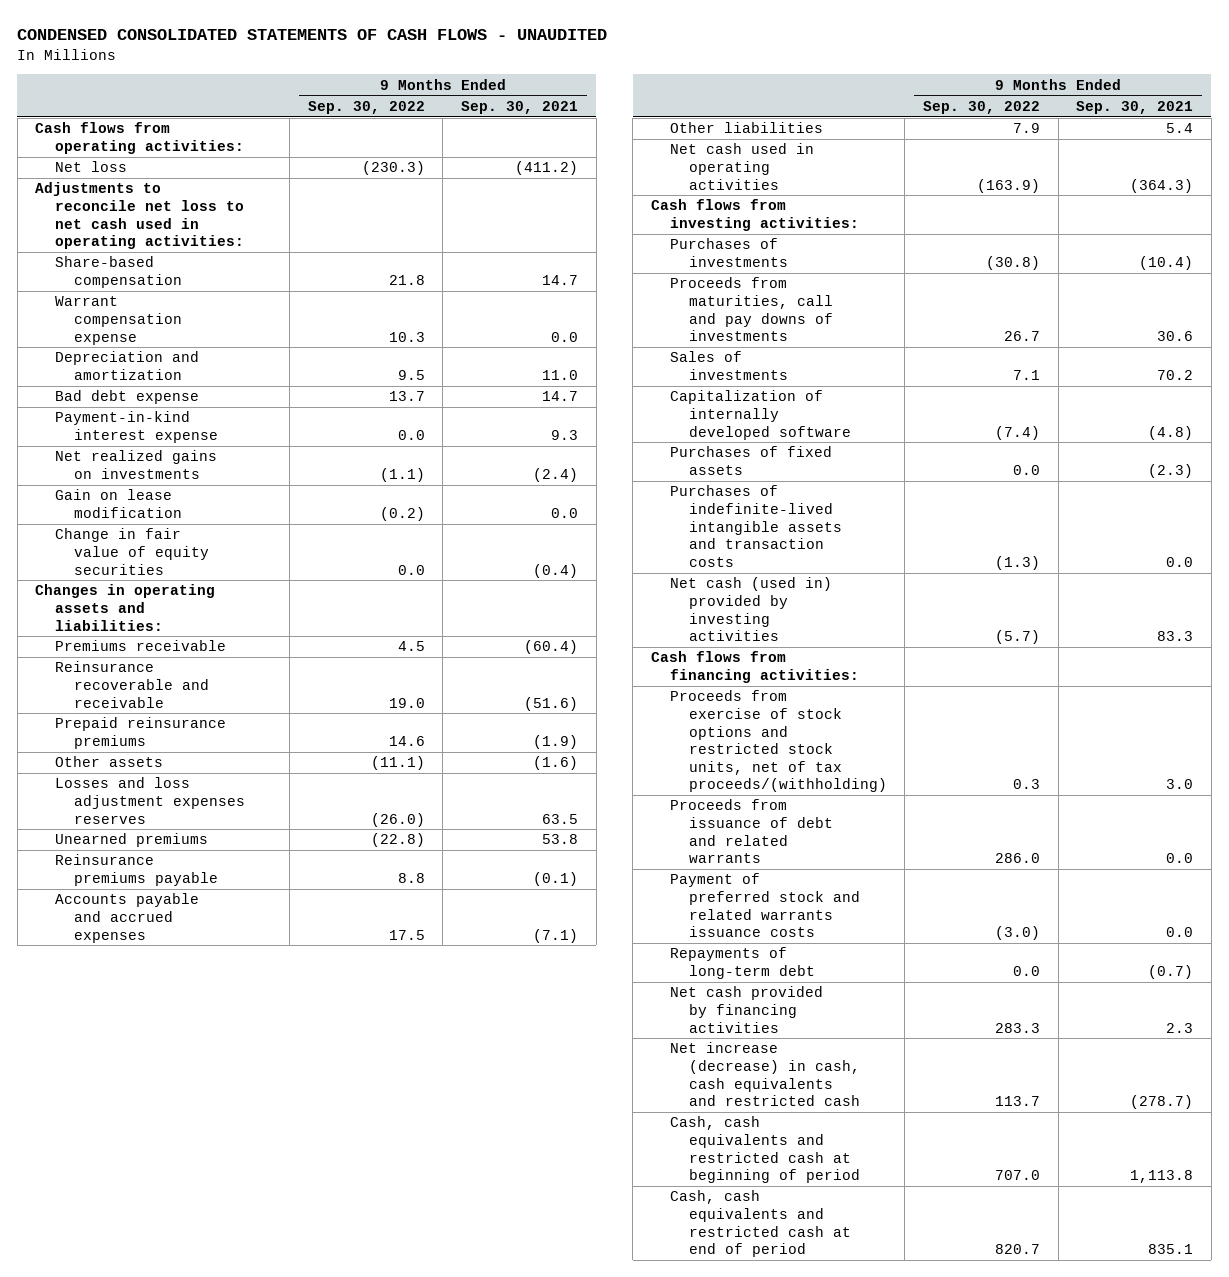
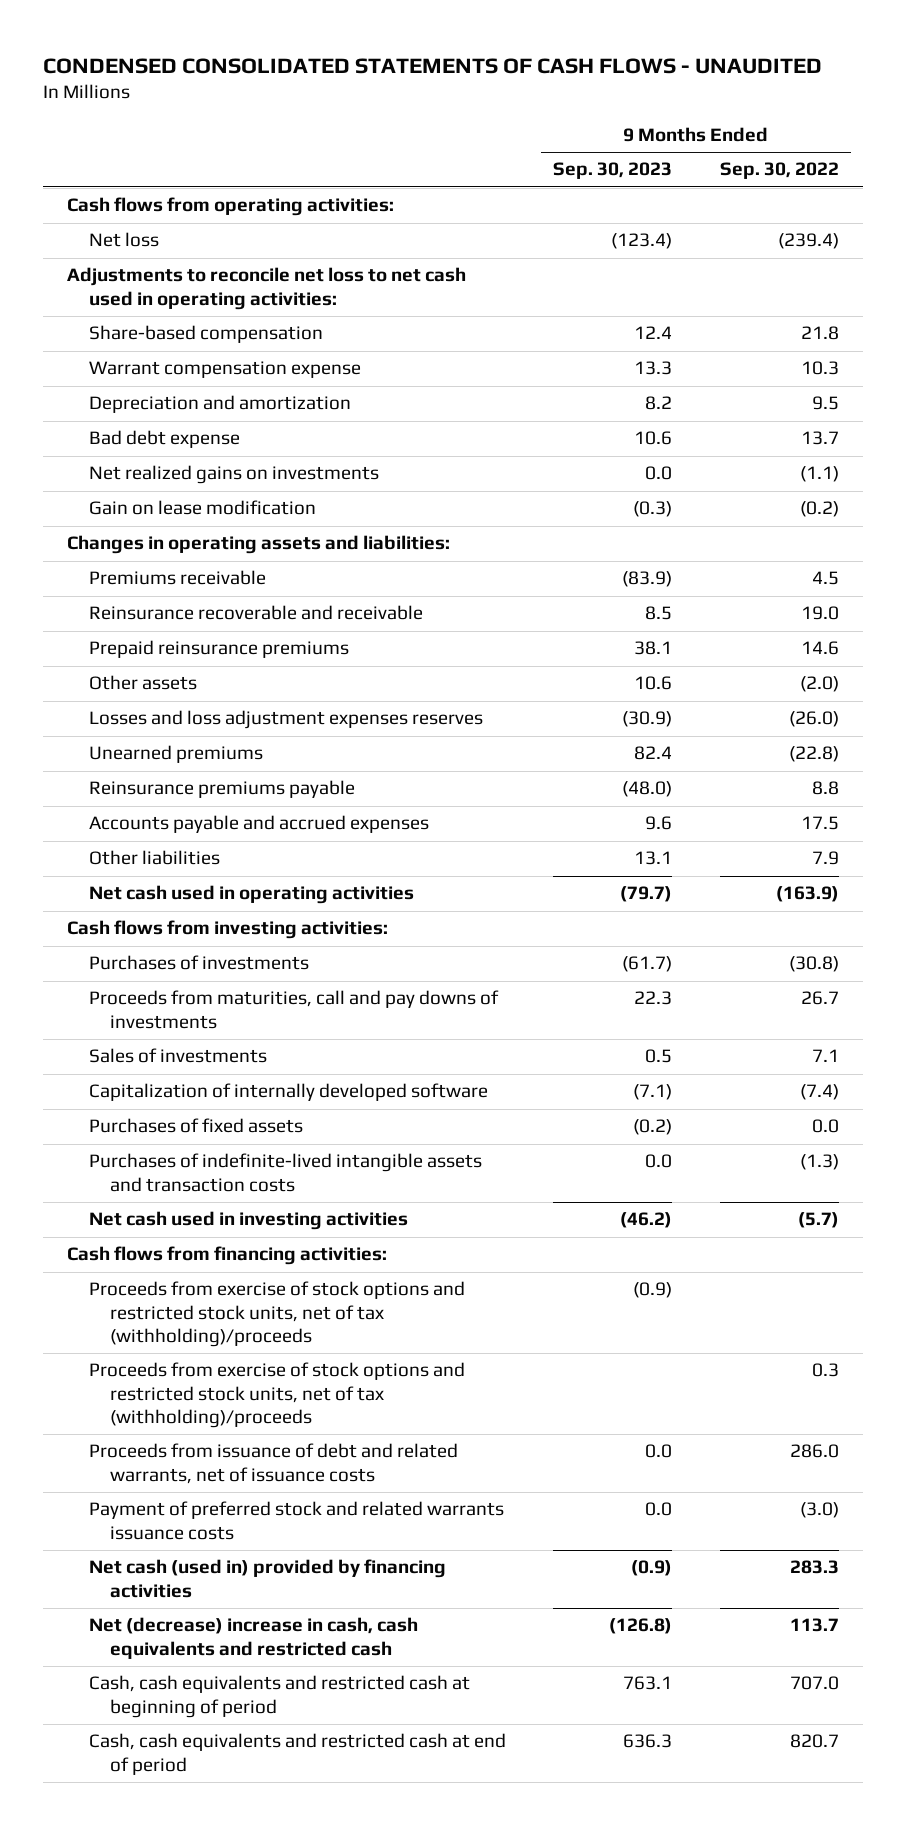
[460,100,578,114] Sep. 30, 2021 -> none
none -> [553,162,673,180] Sep. 30, 2023
[361,161,425,176] (230.3) -> [777,233,839,250] (239.4)
[54,411,218,443] Payment-in-kind interest expense -> none
[54,528,209,575] Change in fair value of equity securities -> none
[370,756,425,771] (11.1) -> [799,676,839,693] (2.0)
[669,577,832,642] Net cash (used in) provided by investing activities -> [88,1211,408,1231] Net cash used in investing activities
none -> [88,1281,465,1347] Proceeds from exercise of stock options and restricted stock units, net of tax (withholding)/proceeds
[669,690,887,793] Proceeds from exercise of stock options and restricted stock units, net of tax proceeds/(withholding) -> [88,1362,465,1428] Proceeds from exercise of stock options and restricted stock units, net of tax (withholding)/proceeds
[669,799,833,864] Proceeds from issuance of debt and related warrants -> [88,1443,458,1484] Proceeds from issuance of debt and related warrants, net of issuance costs
[669,947,815,979] Repayments of long-term debt -> none
[669,986,823,1033] Net cash provided by financing activities -> [88,1559,446,1598] Net cash (used in) provided by financing activities
[669,1042,860,1107] Net increase (decrease) in cash, cash equivalents and restricted cash -> [88,1617,418,1659] Net (decrease) increase in cash, cash equivalents and restricted cash

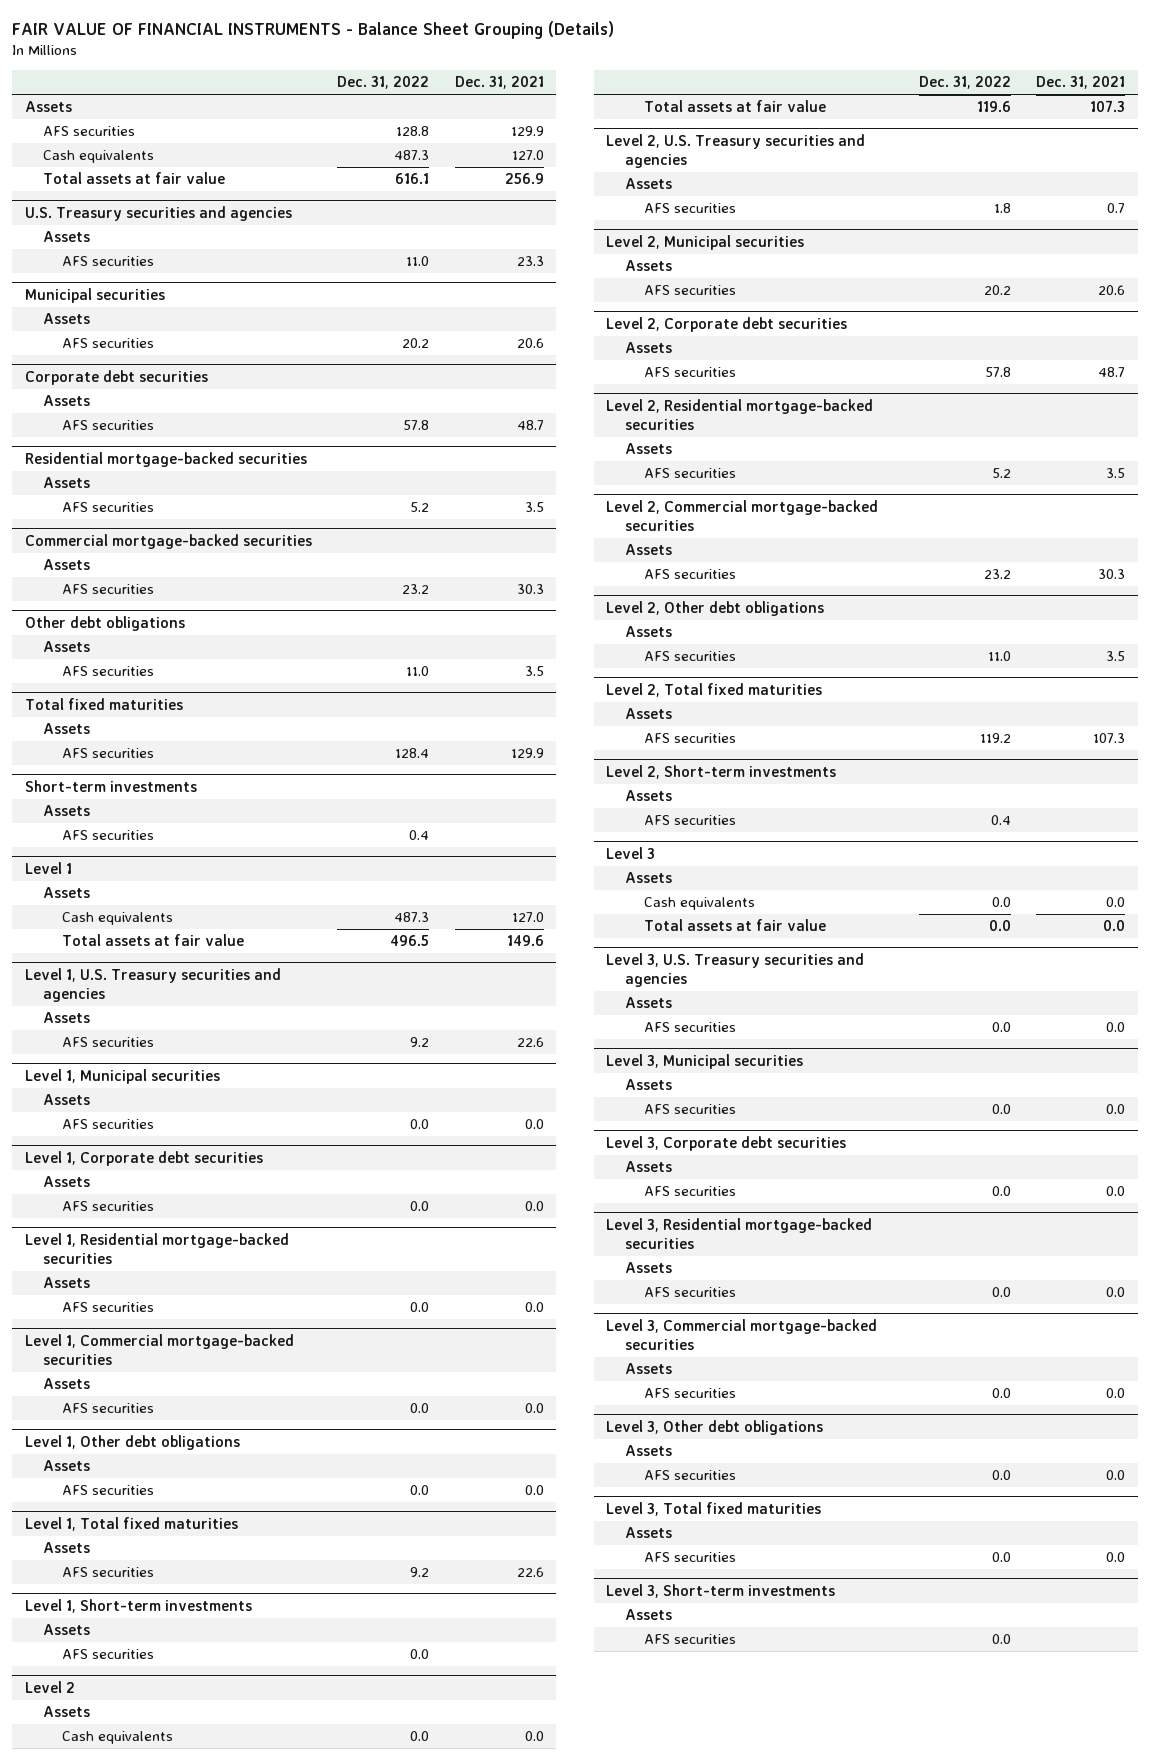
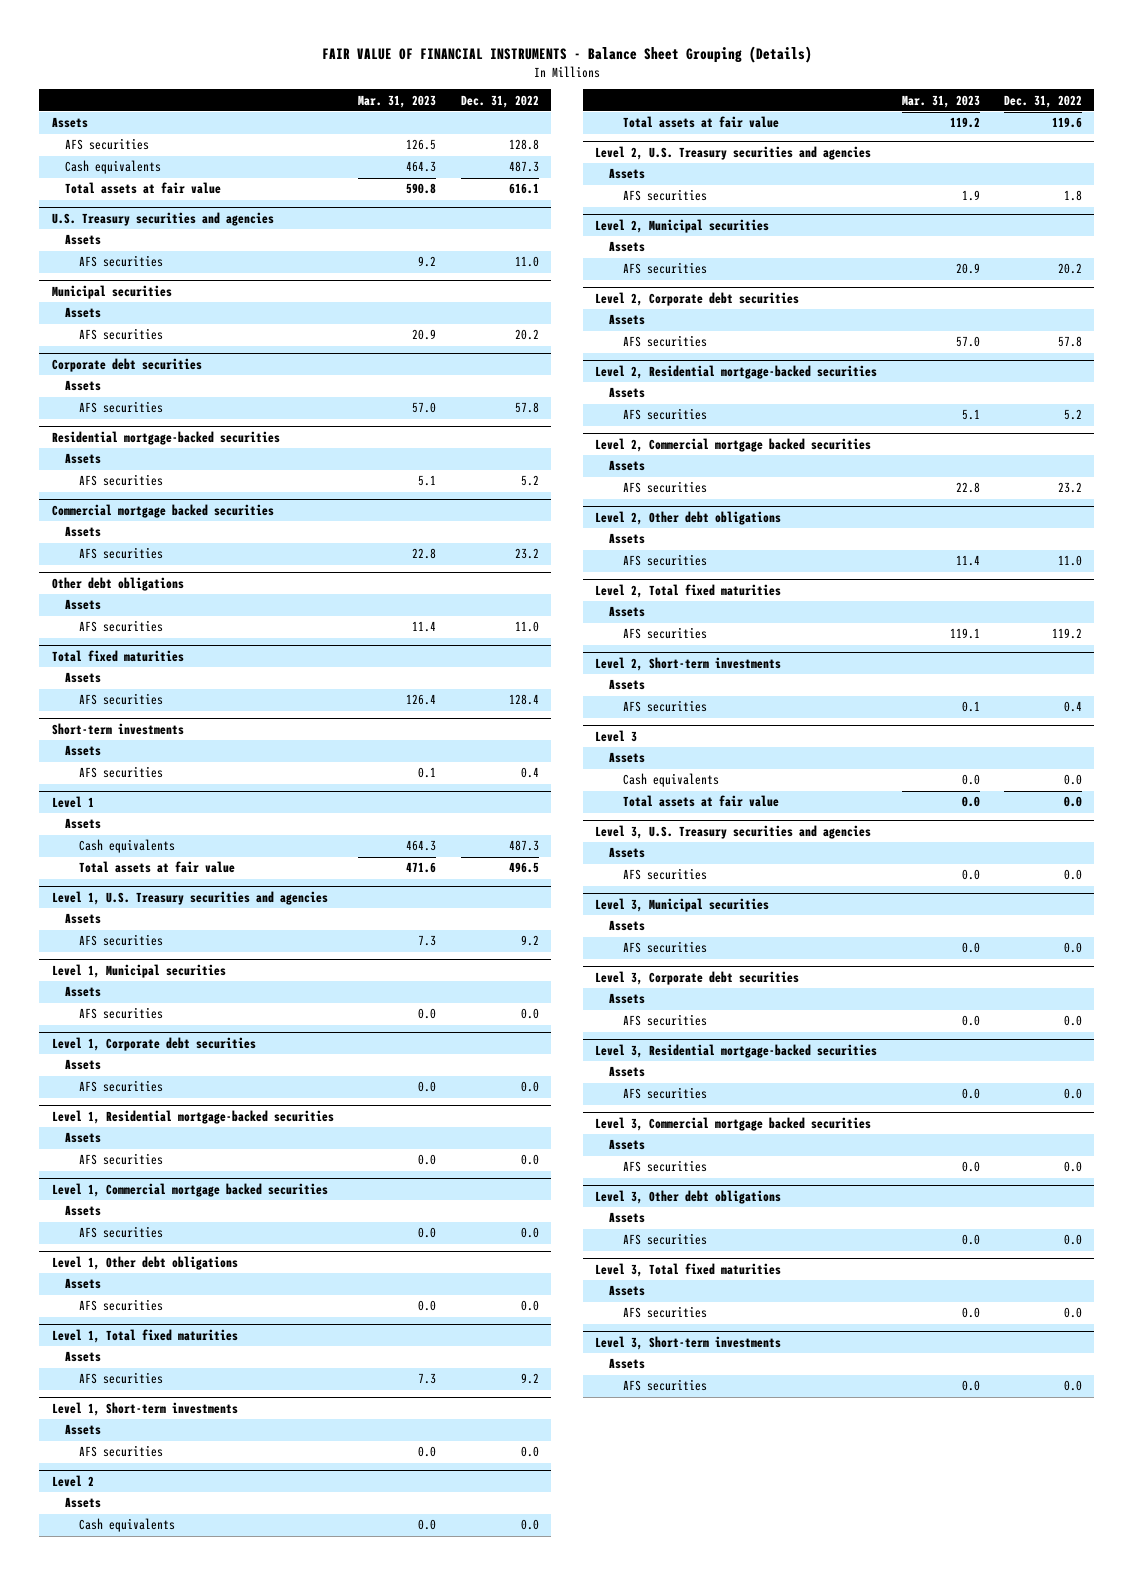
[454,76,544,90] Dec. 31, 2021 -> none
none -> [358,94,437,108] Mar. 31, 2023
[24,533,312,549] Commercial mortgage-backed securities -> [51,503,274,518] Commercial mortgage backed securities
[24,1333,294,1365] Level 1, Commercial mortgage-backed securities -> [51,1182,328,1197] Level 1, Commercial mortgage backed securities
[606,499,879,531] Level 2, Commercial mortgage-backed securities -> [595,437,872,452] Level 2, Commercial mortgage backed securities
[606,1318,878,1350] Level 3, Commercial mortgage-backed securities -> [595,1116,872,1131] Level 3, Commercial mortgage backed securities

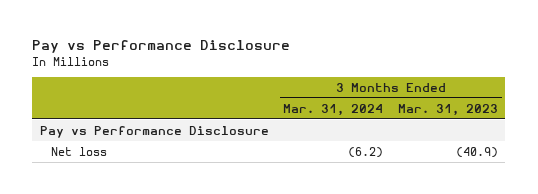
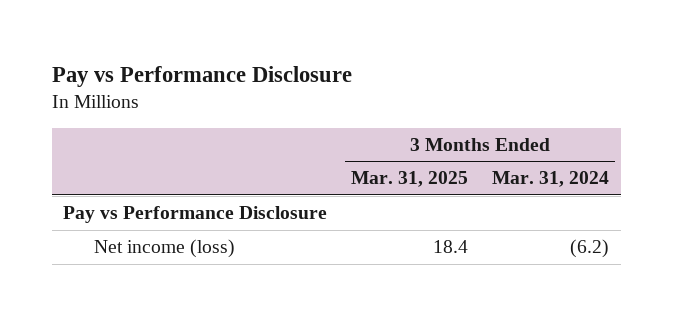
[397,103,498,116] Mar. 31, 2023 -> none
none -> [351,171,469,188] Mar. 31, 2025
[51,146,108,156] Net loss -> [94,239,236,259] Net income (loss)

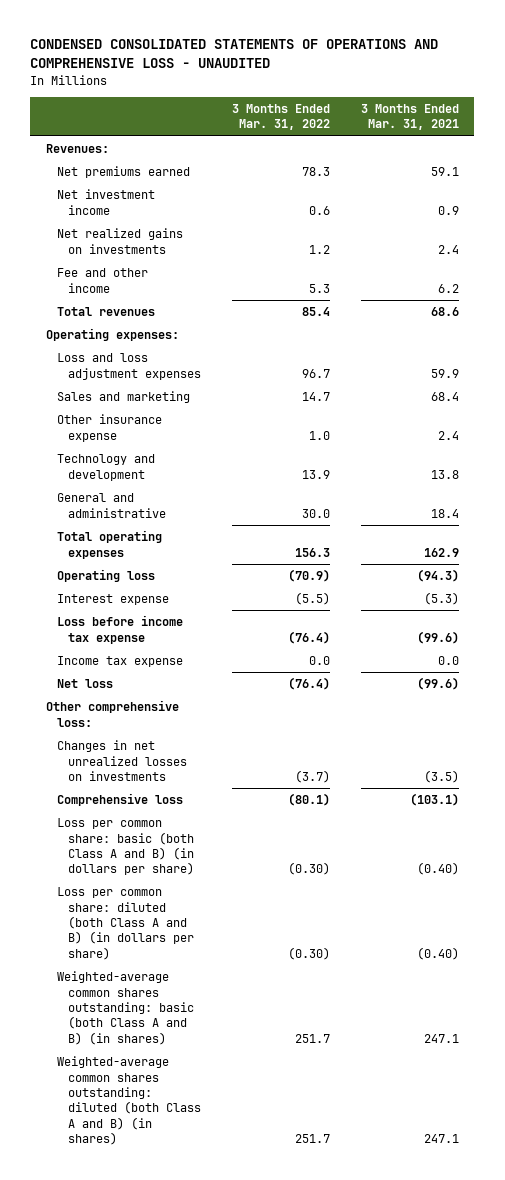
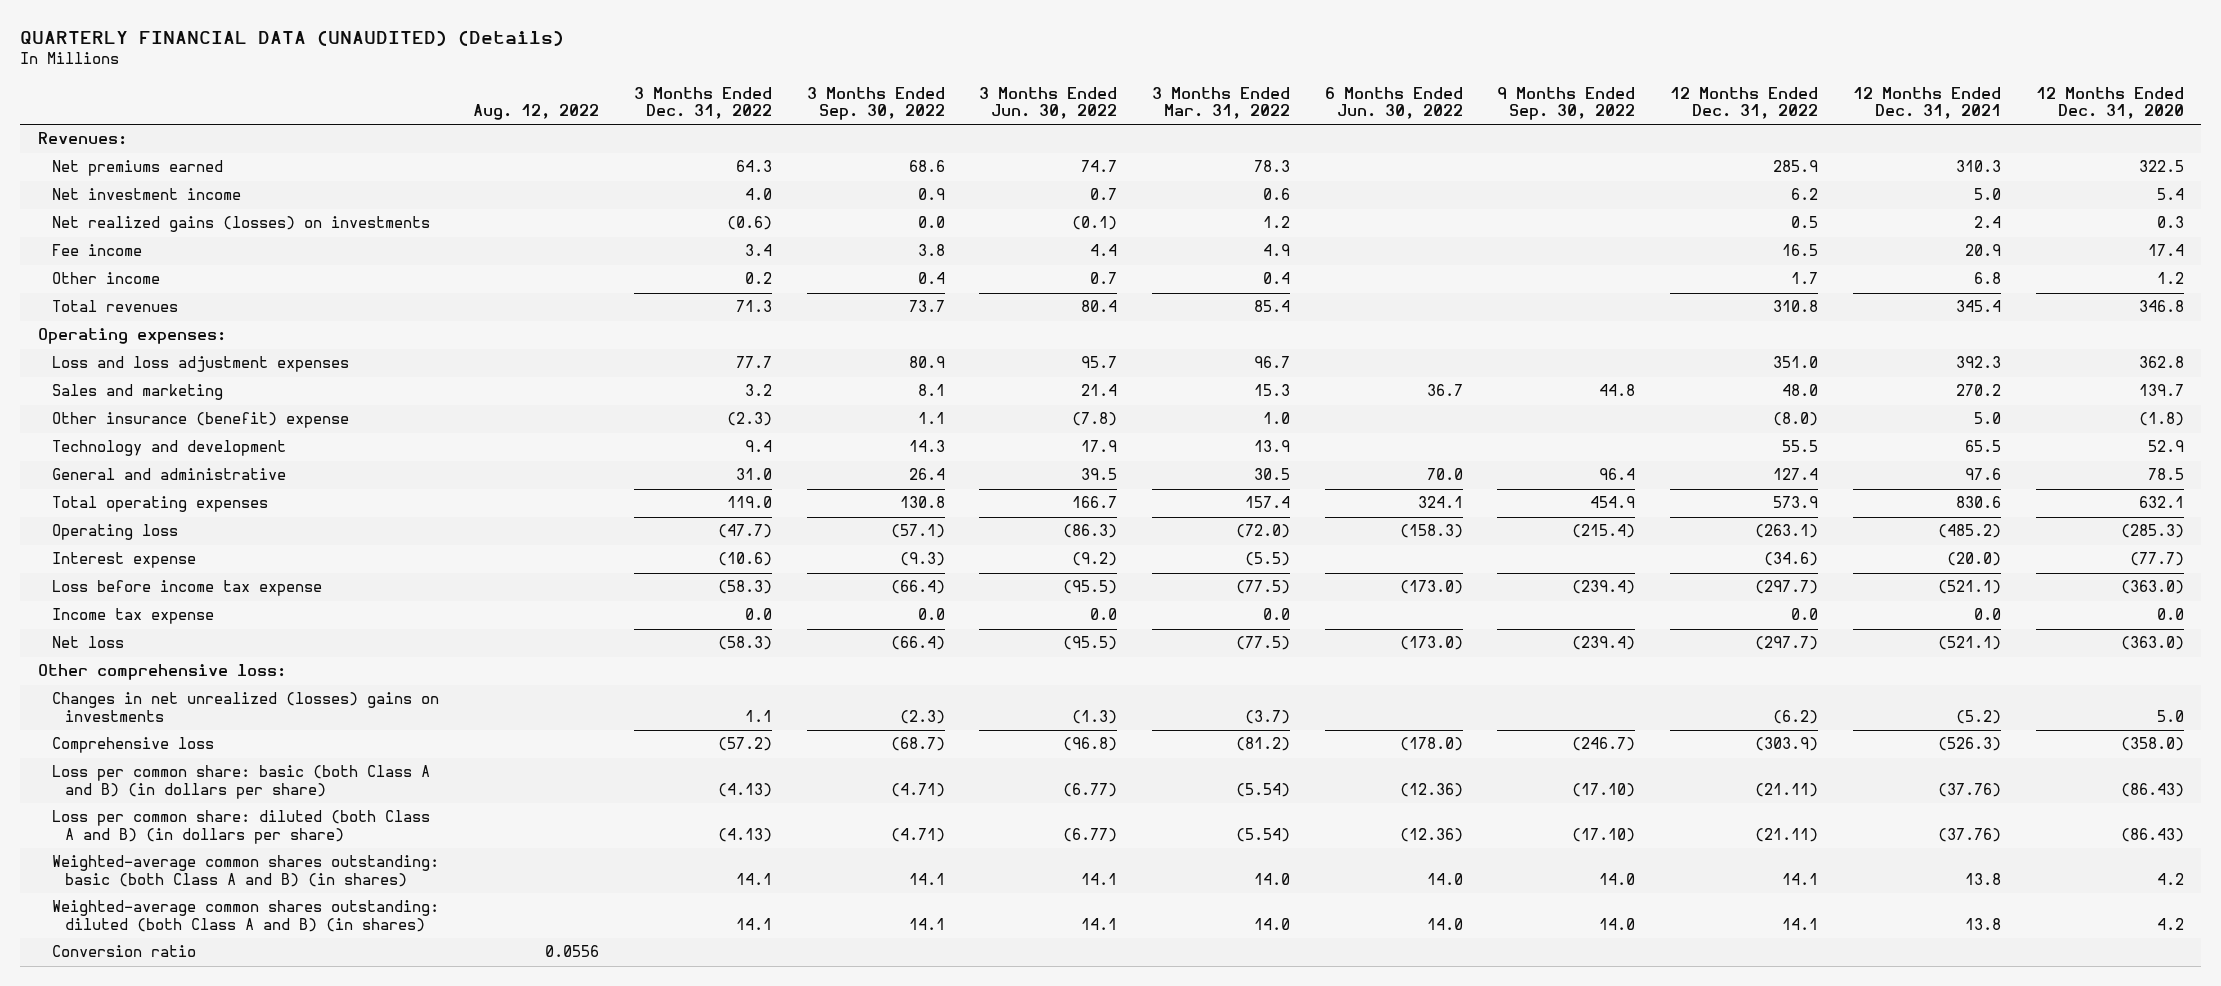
[30,39,439,69] CONDENSED CONSOLIDATED STATEMENTS OF OPERATIONS AND COMPREHENSIVE LOSS - UNAUDITED -> [20,29,565,46] QUARTERLY FINANCIAL DATA (UNAUDITED) (Details)
[360,104,459,131] 3 Months Ended Mar. 31, 2021 -> none
none -> [473,104,600,121] Aug. 12, 2022
none -> [633,86,772,120] 3 Months Ended Dec. 31, 2022
none -> [806,86,945,121] 3 Months Ended Sep. 30, 2022
none -> [979,86,1118,120] 3 Months Ended Jun. 30, 2022
none -> [1324,86,1463,120] 6 Months Ended Jun. 30, 2022
none -> [1497,86,1636,121] 9 Months Ended Sep. 30, 2022
none -> [1670,86,1819,120] 12 Months Ended Dec. 31, 2022
none -> [1852,86,2001,120] 12 Months Ended Dec. 31, 2021
none -> [2035,86,2184,120] 12 Months Ended Dec. 31, 2020
[56,228,183,254] Net realized gains on investments -> [51,216,430,233] Net realized gains (losses) on investments
none -> [51,244,142,257] Fee income
[56,268,148,293] Fee and other income -> [51,272,160,285] Other income
[308,283,330,293] 5.3 -> [1263,272,1291,285] 0.4
[301,392,330,402] 14.7 -> [1254,384,1291,397] 15.3
[56,414,162,442] Other insurance expense -> [51,412,349,429] Other insurance (benefit) expense
[301,508,330,518] 30.0 -> [1254,468,1291,481] 30.5
[294,547,330,557] 156.3 -> [1245,496,1291,509] 157.4
[287,569,330,583] (70.9) -> [1236,524,1291,539] (72.0)
[287,630,330,644] (76.4) -> [1236,580,1291,595] (77.5)
[287,677,330,691] (76.4) -> [1236,636,1291,651] (77.5)
[56,740,187,781] Changes in net unrealized losses on investments -> [51,692,439,723] Changes in net unrealized (losses) gains on investments
[287,793,330,807] (80.1) -> [1236,737,1291,752] (81.2)
[287,862,330,876] (0.30) -> [1236,783,1291,798] (5.54)
[287,946,330,960] (0.30) -> [1236,828,1291,843] (5.54)
[294,1033,330,1043] 251.7 -> [1254,873,1291,886] 14.0
[294,1133,330,1143] 251.7 -> [1254,918,1291,931] 14.0
none -> [51,945,196,958] Conversion ratio

